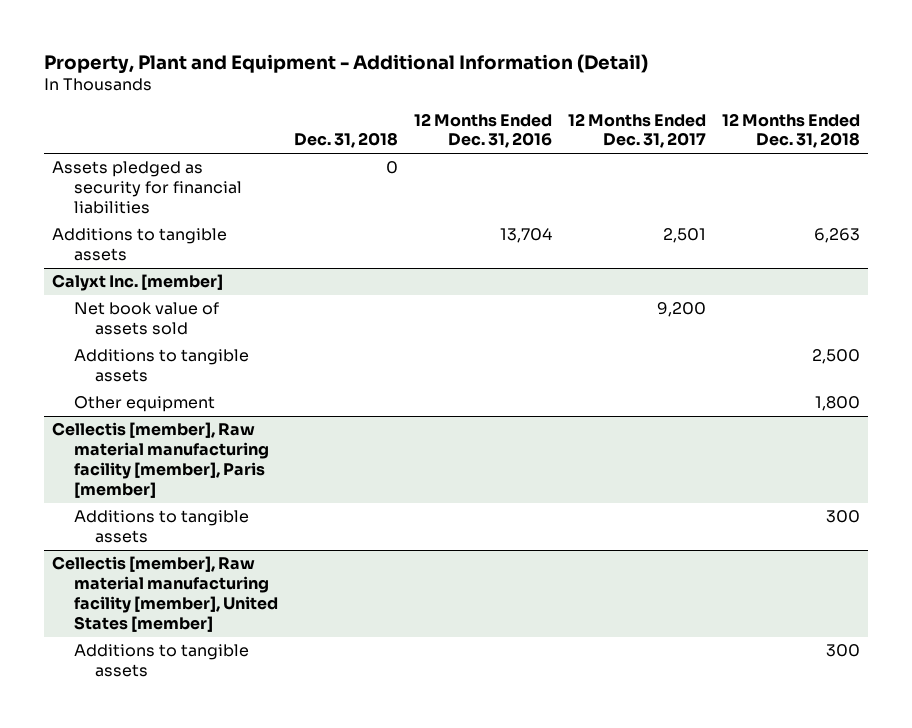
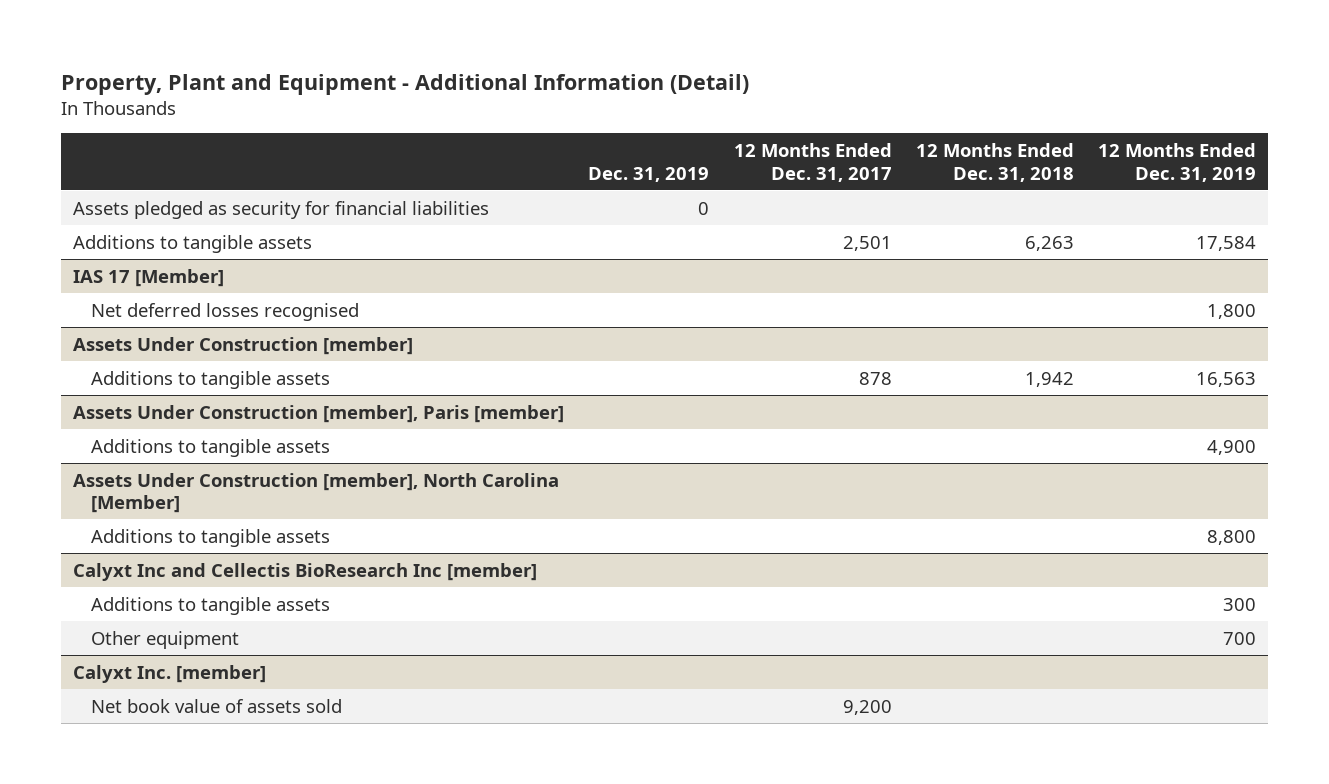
[293,132,398,149] Dec. 31, 2018 -> none
[413,112,552,149] 12 Months Ended Dec. 31, 2016 -> none
none -> [588,166,710,182] Dec. 31, 2019
none -> [1098,143,1257,182] 12 Months Ended Dec. 31, 2019
none -> [73,268,225,287] IAS 17 [Member]
none -> [90,302,359,321] Net deferred losses recognised
none -> [73,336,414,355] Assets Under Construction [member]
none -> [90,370,330,389] Additions to tangible assets
none -> [73,404,565,423] Assets Under Construction [member], Paris [member]
none -> [90,438,330,457] Additions to tangible assets
none -> [73,472,560,514] Assets Under Construction [member], North Carolina [Member]
none -> [90,528,330,547] Additions to tangible assets
none -> [73,562,538,581] Calyxt Inc and Cellectis BioResearch Inc [member]
none -> [90,596,330,615] Additions to tangible assets
none -> [90,630,239,649] Other equipment
[73,349,249,383] Additions to tangible assets -> none
[73,396,215,413] Other equipment -> none
[52,422,269,498] Cellectis [member], Raw material manufacturing facility [member], Paris [member] -> none
[73,510,249,544] Additions to tangible assets -> none
[52,556,278,632] Cellectis [member], Raw material manufacturing facility [member], United States [member] -> none
[73,644,249,678] Additions to tangible assets -> none

